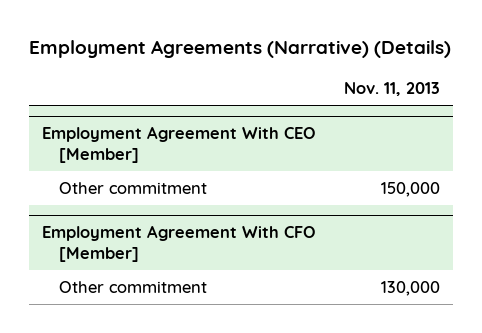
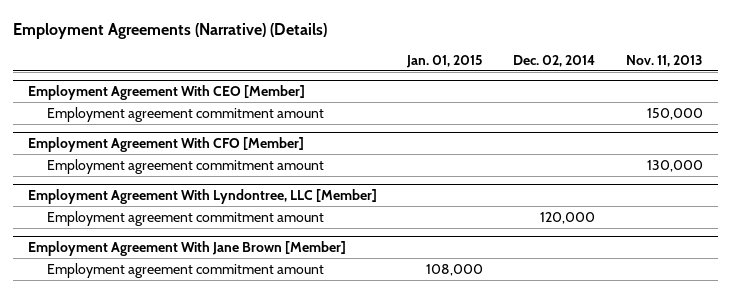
none -> [406,54,484,68] Jan. 01, 2015
none -> [513,54,596,67] Dec. 02, 2014
[59,181,208,194] Other commitment -> [47,106,325,122] Employment agreement commitment amount
[59,280,208,293] Other commitment -> [47,158,325,174] Employment agreement commitment amount
none -> [27,189,377,205] Employment Agreement With Lyndontree, LLC [Member]
none -> [47,210,325,226] Employment agreement commitment amount
none -> [27,241,346,257] Employment Agreement With Jane Brown [Member]
none -> [47,262,325,278] Employment agreement commitment amount

